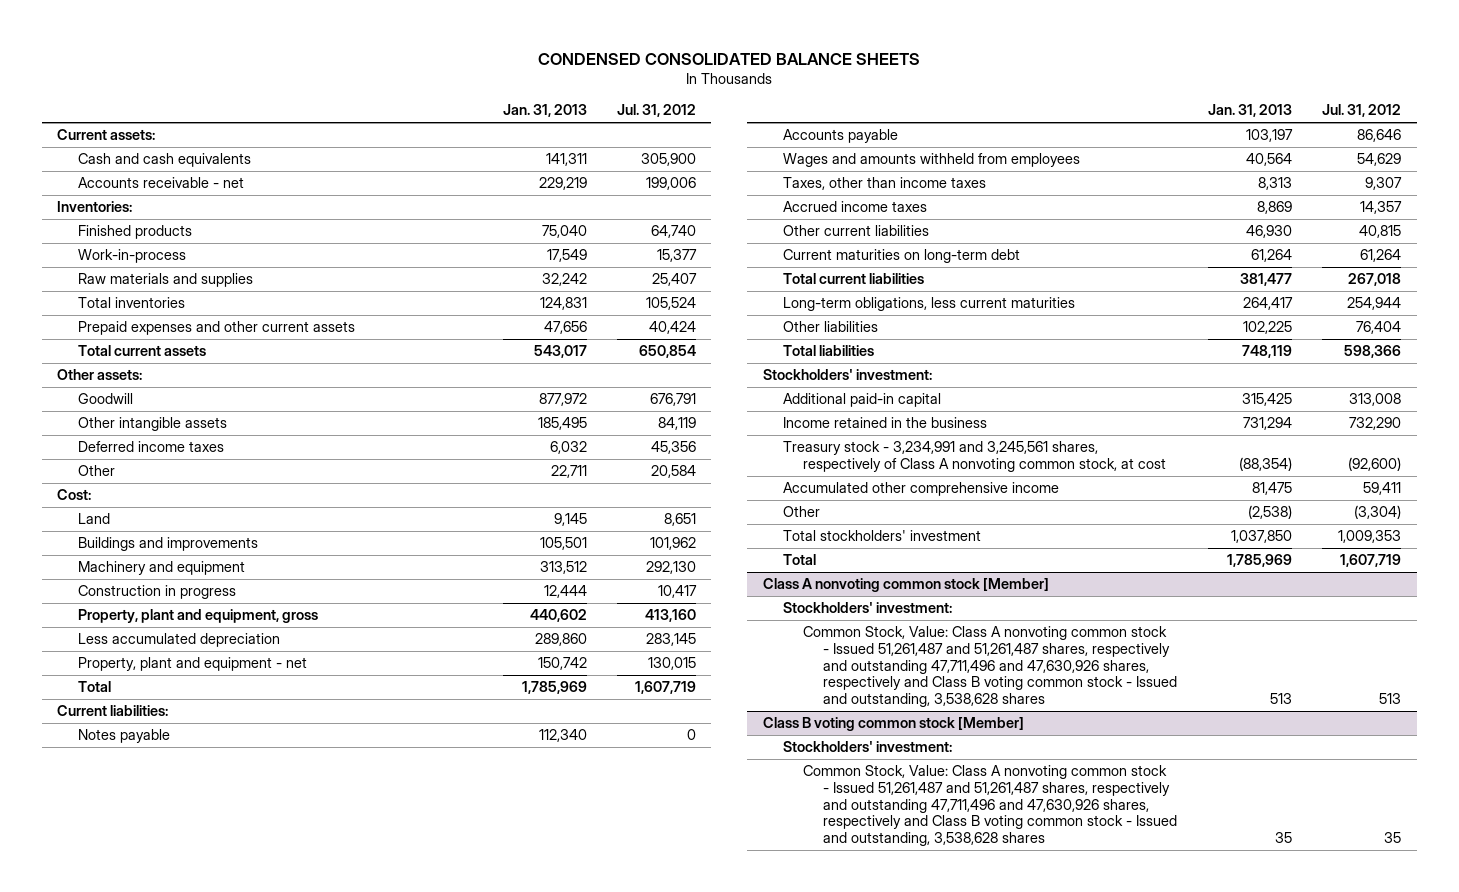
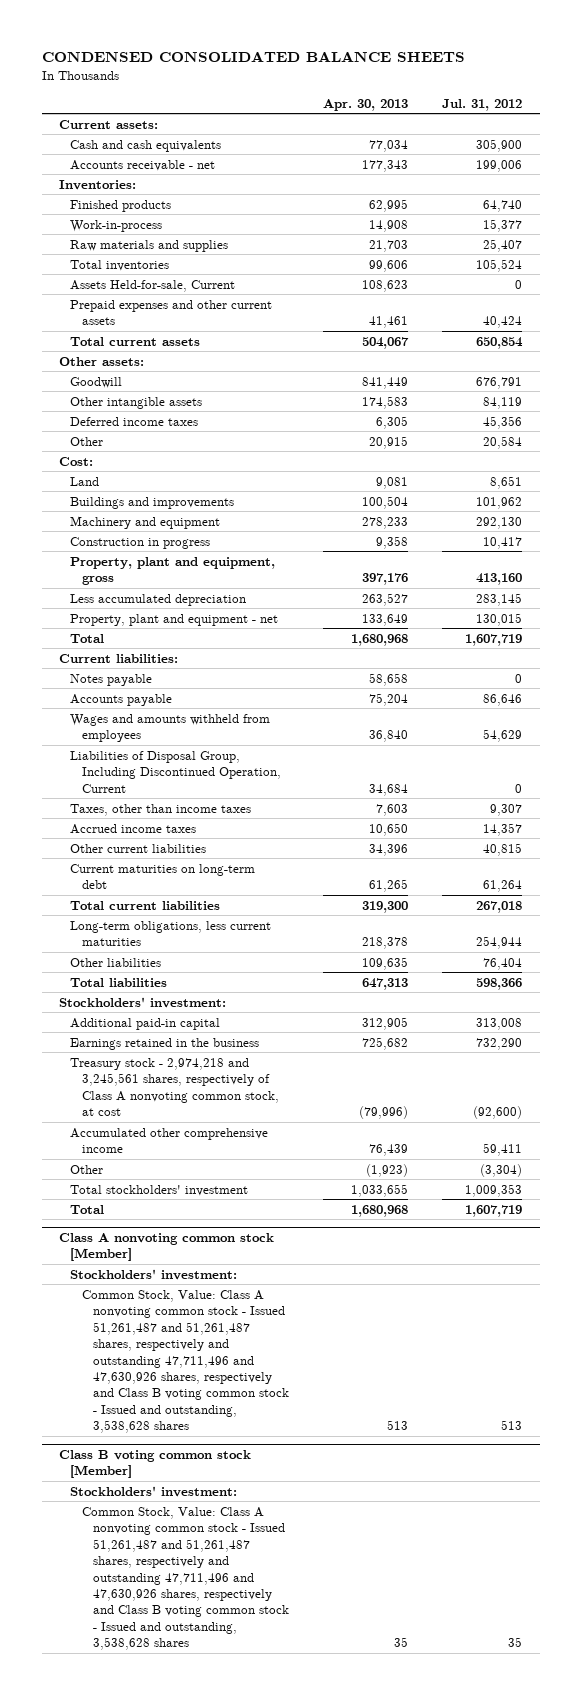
[502,104,587,118] Jan. 31, 2013 -> none
none -> [323,98,409,111] Apr. 30, 2013
none -> [70,279,236,292] Assets Held-for-sale, Current
none -> [70,750,281,793] Liabilities of Disposal Group, Including Discontinued Operation, Current
[782,417,987,429] Income retained in the business -> [70,1037,260,1050] Earnings retained in the business
[782,441,1167,472] Treasury stock - 3,234,991 and 3,245,561 shares, respectively of Class A nonvoting common stock, at cost -> [70,1057,279,1117] Treasury stock - 2,974,218 and 3,245,561 shares, respectively of Class A nonvoting common stock, at cost

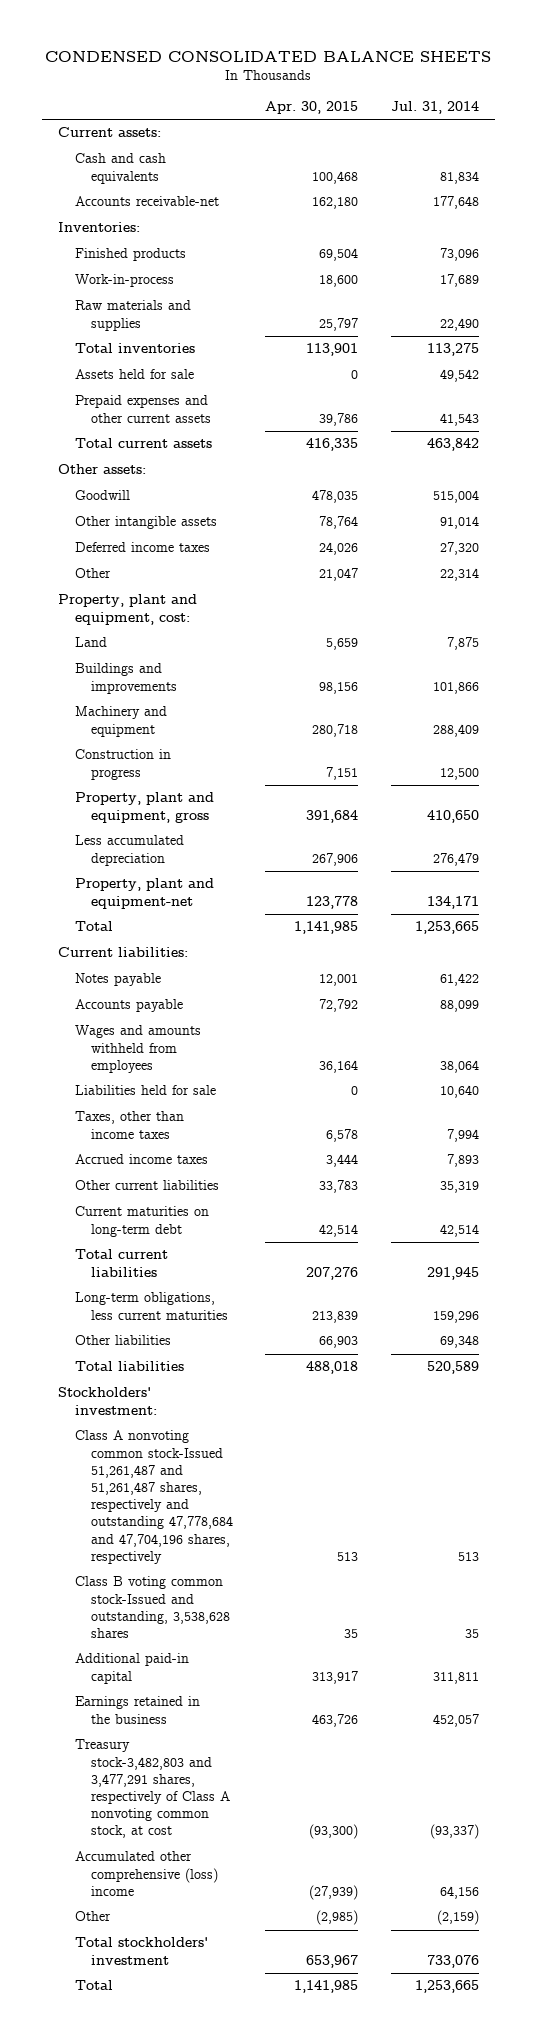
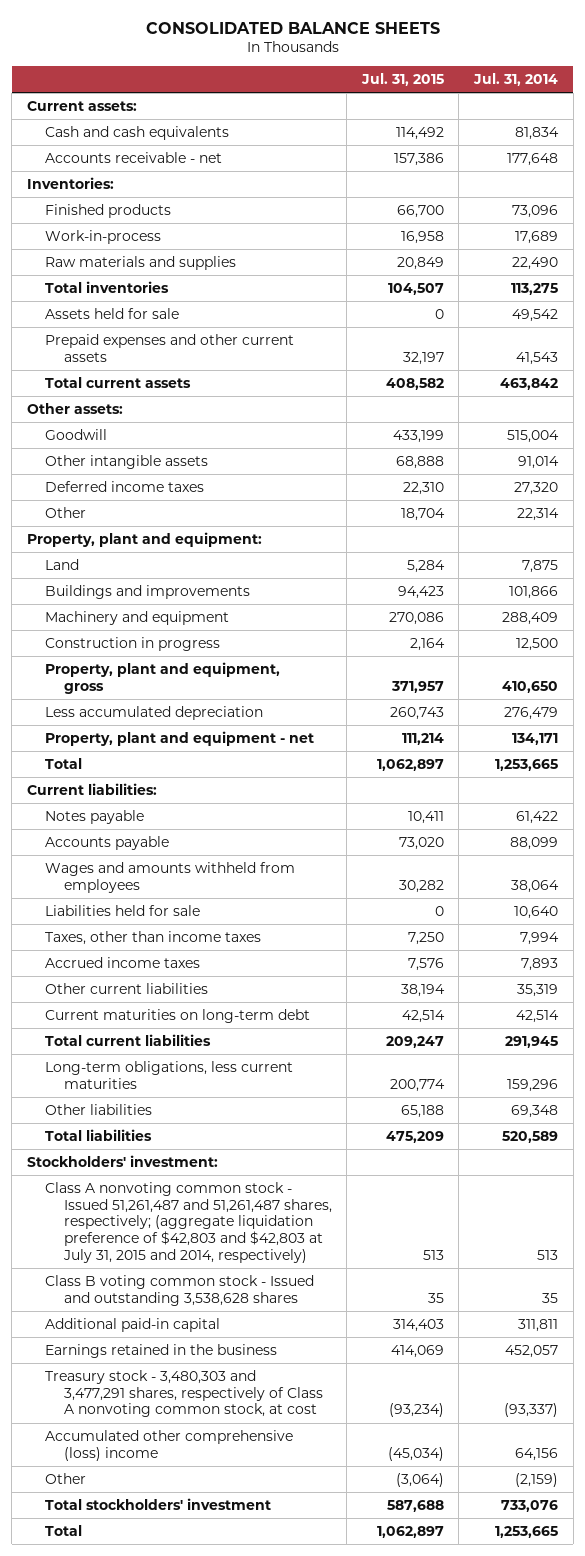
[45,51,492,63] CONDENSED CONSOLIDATED BALANCE SHEETS -> [145,21,440,34] CONSOLIDATED BALANCE SHEETS
[265,101,359,115] Apr. 30, 2015 -> none
none -> [360,73,444,87] Jul. 31, 2015
[74,196,219,207] Accounts receivable-net -> [45,151,223,163] Accounts receivable - net
[57,594,197,625] Property, plant and equipment, cost: -> [27,531,263,547] Property, plant and equipment:
[74,878,214,909] Property, plant and equipment-net -> [45,730,315,746] Property, plant and equipment - net
[74,1430,234,1564] Class A nonvoting common stock-Issued 51,261,487 and 51,261,487 shares, respectively and outstanding 47,778,684 and 47,704,196 shares, respectively -> [45,1181,332,1264] Class A nonvoting common stock - Issued 51,261,487 and 51,261,487 shares, respectively; (aggregate liquidation preference of $42,803 and $42,803 at July 31, 2015 and 2014, respectively)
[74,1576,231,1638] Class B voting common stock-Issued and outstanding, 3,538,628 shares -> [45,1274,315,1306] Class B voting common stock - Issued and outstanding 3,538,628 shares
[74,1739,231,1839] Treasury stock-3,482,803 and 3,477,291 shares, respectively of Class A nonvoting common stock, at cost -> [45,1369,323,1418] Treasury stock - 3,480,303 and 3,477,291 shares, respectively of Class A nonvoting common stock, at cost

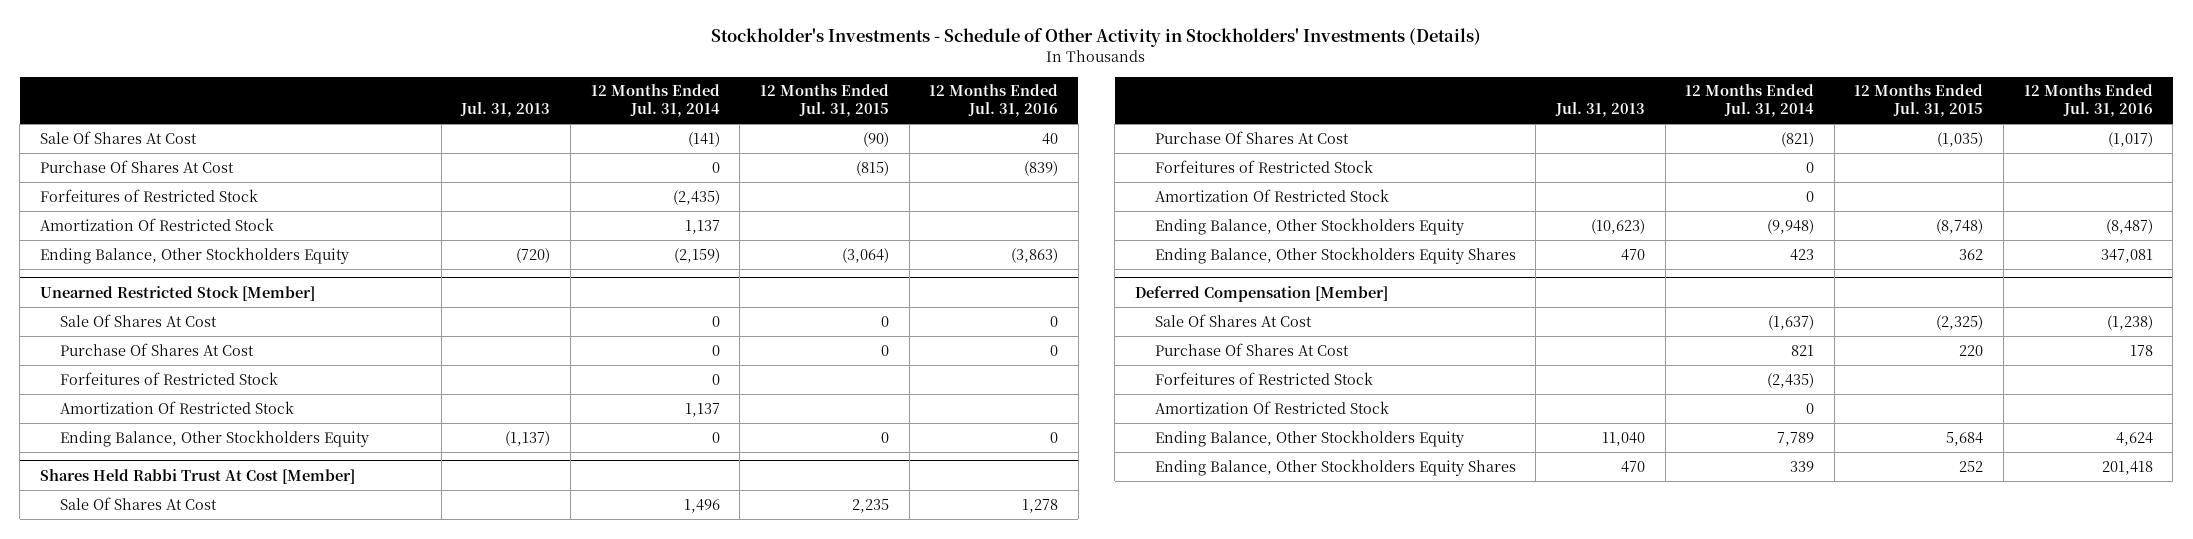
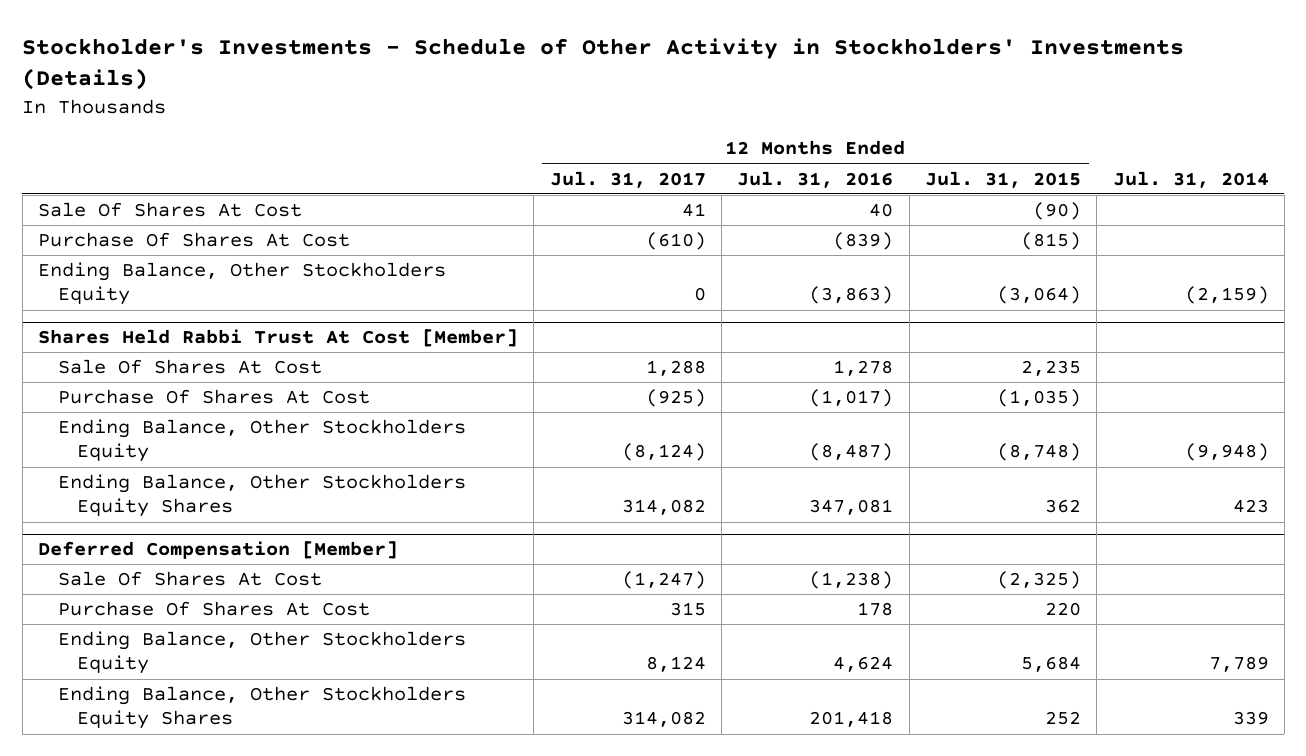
[460,102,551,118] Jul. 31, 2013 -> none
[590,84,720,118] 12 Months Ended Jul. 31, 2014 -> none
none -> [549,170,706,188] Jul. 31, 2017
none -> [1112,170,1269,188] Jul. 31, 2014
[40,188,259,202] Forfeitures of Restricted Stock -> none
[40,217,275,231] Amortization Of Restricted Stock -> none
[40,285,316,301] Unearned Restricted Stock [Member] -> none
[60,313,218,327] Sale Of Shares At Cost -> none
[60,342,255,356] Purchase Of Shares At Cost -> none
[60,371,279,385] Forfeitures of Restricted Stock -> none
[60,400,295,414] Amortization Of Restricted Stock -> none
[60,429,370,447] Ending Balance, Other Stockholders Equity -> none
[1154,159,1373,173] Forfeitures of Restricted Stock -> none
[1154,188,1389,202] Amortization Of Restricted Stock -> none
[1154,371,1373,385] Forfeitures of Restricted Stock -> none
[1154,400,1389,414] Amortization Of Restricted Stock -> none

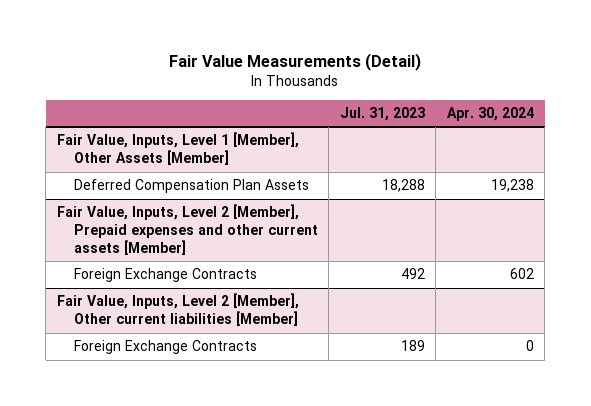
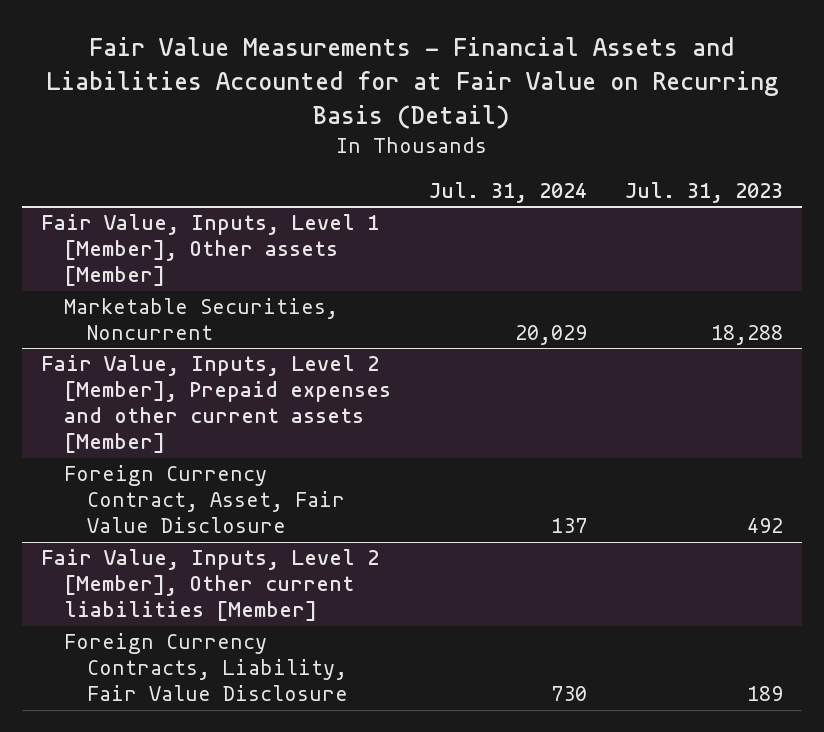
[169,53,422,72] Fair Value Measurements (Detail) -> [46,37,779,129] Fair Value Measurements - Financial Assets and Liabilities Accounted for at Fair Value on Recurring Basis (Detail)
[446,106,534,121] Apr. 30, 2024 -> none
none -> [428,181,587,203] Jul. 31, 2024
[56,132,299,166] Fair Value, Inputs, Level 1 [Member], Other Assets [Member] -> [41,214,380,287] Fair Value, Inputs, Level 1 [Member], Other assets [Member]
[73,179,309,194] Deferred Compensation Plan Assets -> [64,298,339,341] Marketable Securities, Noncurrent
[73,268,257,283] Foreign Exchange Contracts -> [64,465,345,534] Foreign Currency Contract, Asset, Fair Value Disclosure
[73,340,257,355] Foreign Exchange Contracts -> [64,633,348,702] Foreign Currency Contracts, Liability, Fair Value Disclosure

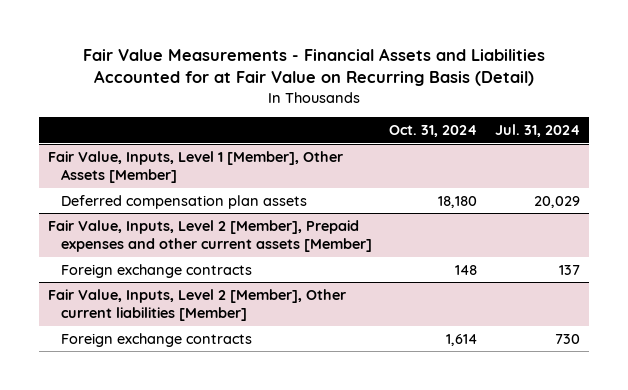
[624,181,783,203] Jul. 31, 2023 -> none
none -> [389,125,478,138] Oct. 31, 2024
[41,214,380,287] Fair Value, Inputs, Level 1 [Member], Other assets [Member] -> [47,150,343,184] Fair Value, Inputs, Level 1 [Member], Other Assets [Member]
[64,298,339,341] Marketable Securities, Noncurrent -> [60,194,307,209] Deferred compensation plan assets
[64,465,345,534] Foreign Currency Contract, Asset, Fair Value Disclosure -> [60,263,252,278] Foreign exchange contracts
[64,633,348,702] Foreign Currency Contracts, Liability, Fair Value Disclosure -> [60,332,252,347] Foreign exchange contracts

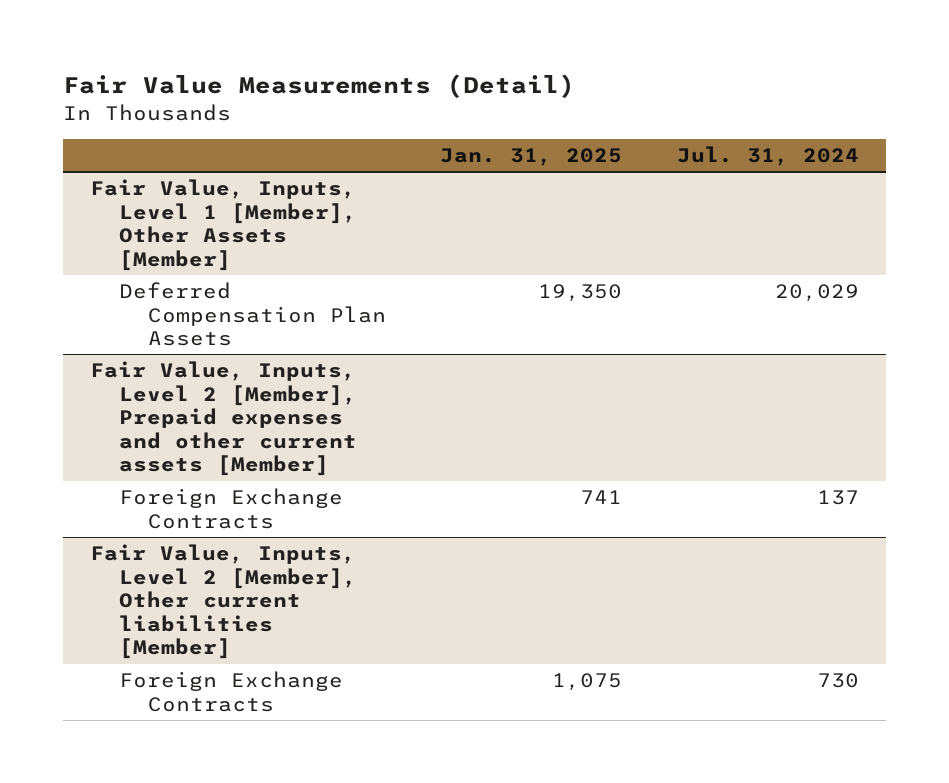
[82,48,545,87] Fair Value Measurements - Financial Assets and Liabilities Accounted for at Fair Value on Recurring Basis (Detail) -> [62,74,575,99] Fair Value Measurements (Detail)
[389,125,478,138] Oct. 31, 2024 -> none
none -> [440,148,623,167] Jan. 31, 2025
[60,194,307,209] Deferred compensation plan assets -> [118,281,386,347] Deferred Compensation Plan Assets
[60,263,252,278] Foreign exchange contracts -> [118,487,343,529] Foreign Exchange Contracts
[60,332,252,347] Foreign exchange contracts -> [118,670,343,712] Foreign Exchange Contracts

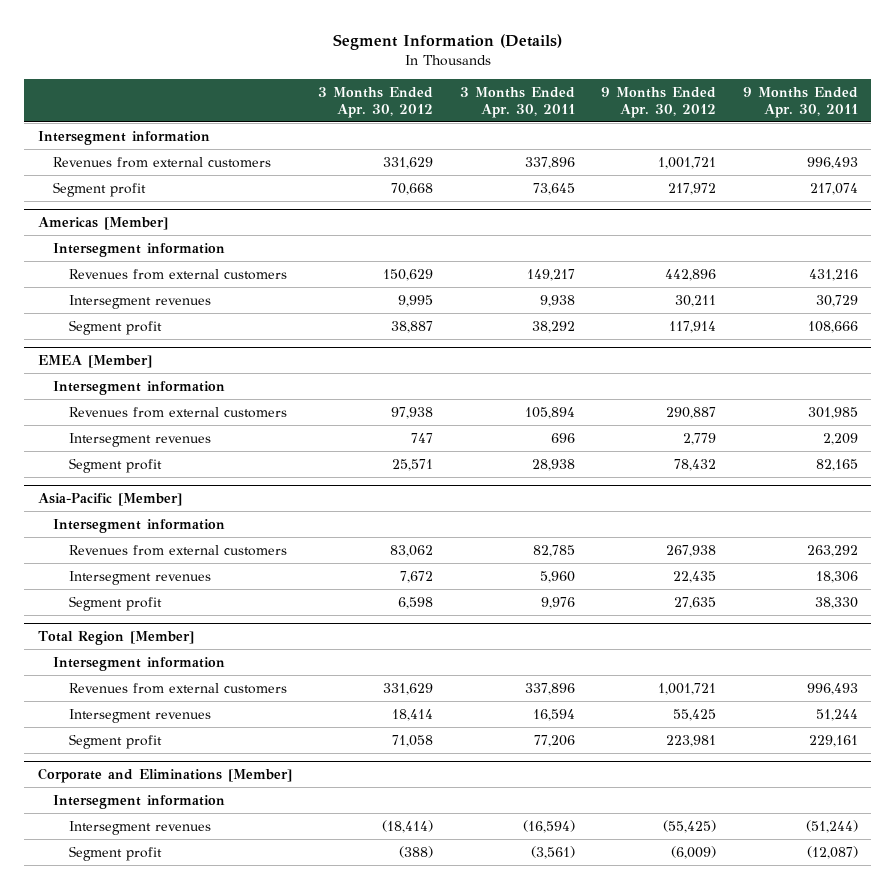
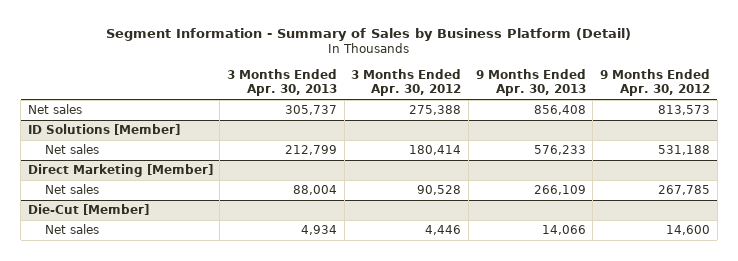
[332,34,562,51] Segment Information (Details) -> [105,28,631,42] Segment Information - Summary of Sales by Business Platform (Detail)
[459,87,575,118] 3 Months Ended Apr. 30, 2011 -> none
[742,87,858,118] 9 Months Ended Apr. 30, 2011 -> none
none -> [227,68,338,97] 3 Months Ended Apr. 30, 2013
none -> [475,68,586,97] 9 Months Ended Apr. 30, 2013
[37,130,210,145] Intersegment information -> none
[53,156,272,168] Revenues from external customers -> none
[53,181,147,197] Segment profit -> none
[37,217,168,231] Americas [Member] -> none
[53,242,226,257] Intersegment information -> none
[68,268,287,280] Revenues from external customers -> none
[68,294,211,309] Intersegment revenues -> none
[68,319,162,335] Segment profit -> none
[37,355,152,369] EMEA [Member] -> none
[53,380,226,395] Intersegment information -> none
[68,406,287,418] Revenues from external customers -> none
[68,432,211,447] Intersegment revenues -> none
[68,457,162,473] Segment profit -> none
[37,493,182,507] Asia-Pacific [Member] -> none
[53,518,226,533] Intersegment information -> none
[68,544,287,556] Revenues from external customers -> none
[68,570,211,585] Intersegment revenues -> none
[68,595,162,611] Segment profit -> none
[37,631,194,646] Total Region [Member] -> none
[53,656,226,671] Intersegment information -> none
[68,682,287,694] Revenues from external customers -> none
[68,708,211,723] Intersegment revenues -> none
[68,733,162,749] Segment profit -> none
[37,768,292,784] Corporate and Eliminations [Member] -> none
[53,794,226,809] Intersegment information -> none
[68,820,211,835] Intersegment revenues -> none
[68,845,162,861] Segment profit -> none
none -> [27,104,82,115] Net sales
none -> [27,124,180,136] ID Solutions [Member]
none -> [45,144,100,155] Net sales
none -> [27,164,213,178] Direct Marketing [Member]
none -> [45,184,100,195] Net sales
none -> [27,204,149,216] Die-Cut [Member]
none -> [45,224,100,235] Net sales

